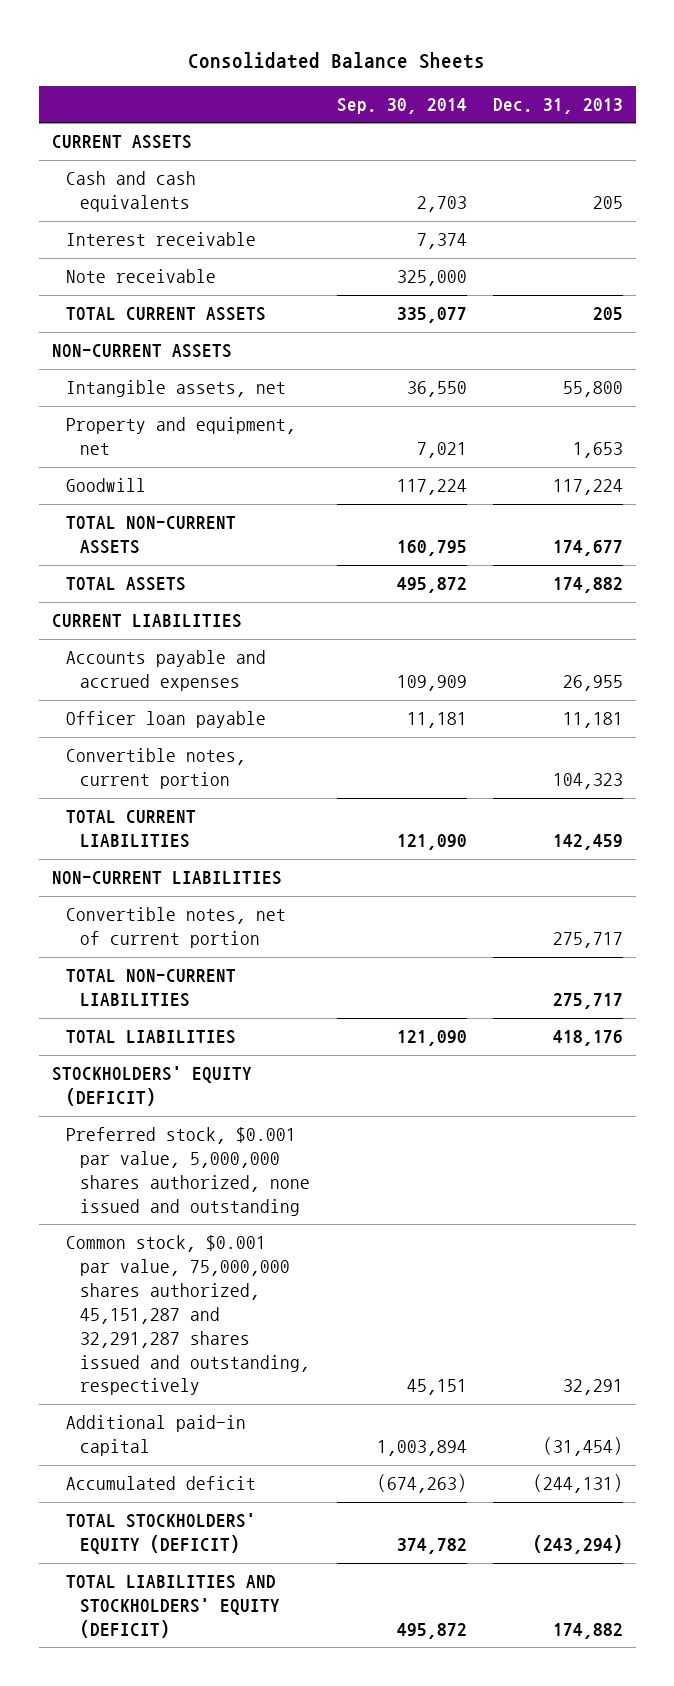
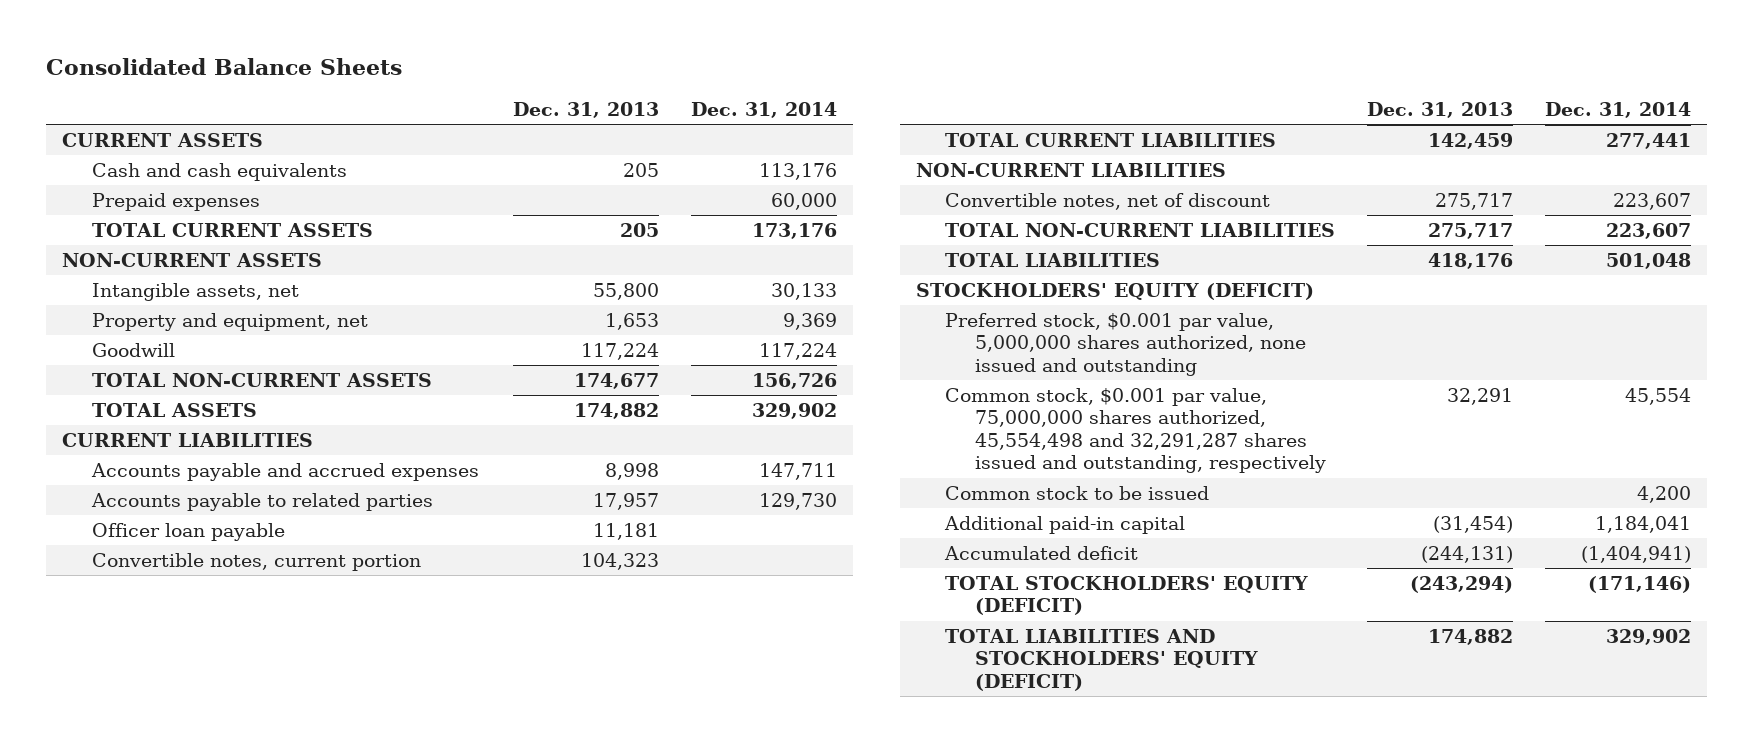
[336,97,467,114] Sep. 30, 2014 -> none
none -> [691,101,838,118] Dec. 31, 2014
[66,232,257,247] Interest receivable -> none
[66,269,217,284] Note receivable -> none
none -> [91,192,260,211] Prepaid expenses
[562,675,623,692] 26,955 -> [605,462,660,480] 8,998
none -> [90,492,433,511] Accounts payable to related parties
[66,907,287,949] Convertible notes, net of current portion -> [945,192,1271,210] Convertible notes, net of discount
[66,1235,311,1396] Common stock, $0.001 par value, 75,000,000 shares authorized, 45,151,287 and 32,291,287 shares issued and outstanding, respectively -> [945,387,1326,474] Common stock, $0.001 par value, 75,000,000 shares authorized, 45,554,498 and 32,291,287 shares issued and outstanding, respectively
none -> [945,485,1210,500] Common stock to be issued

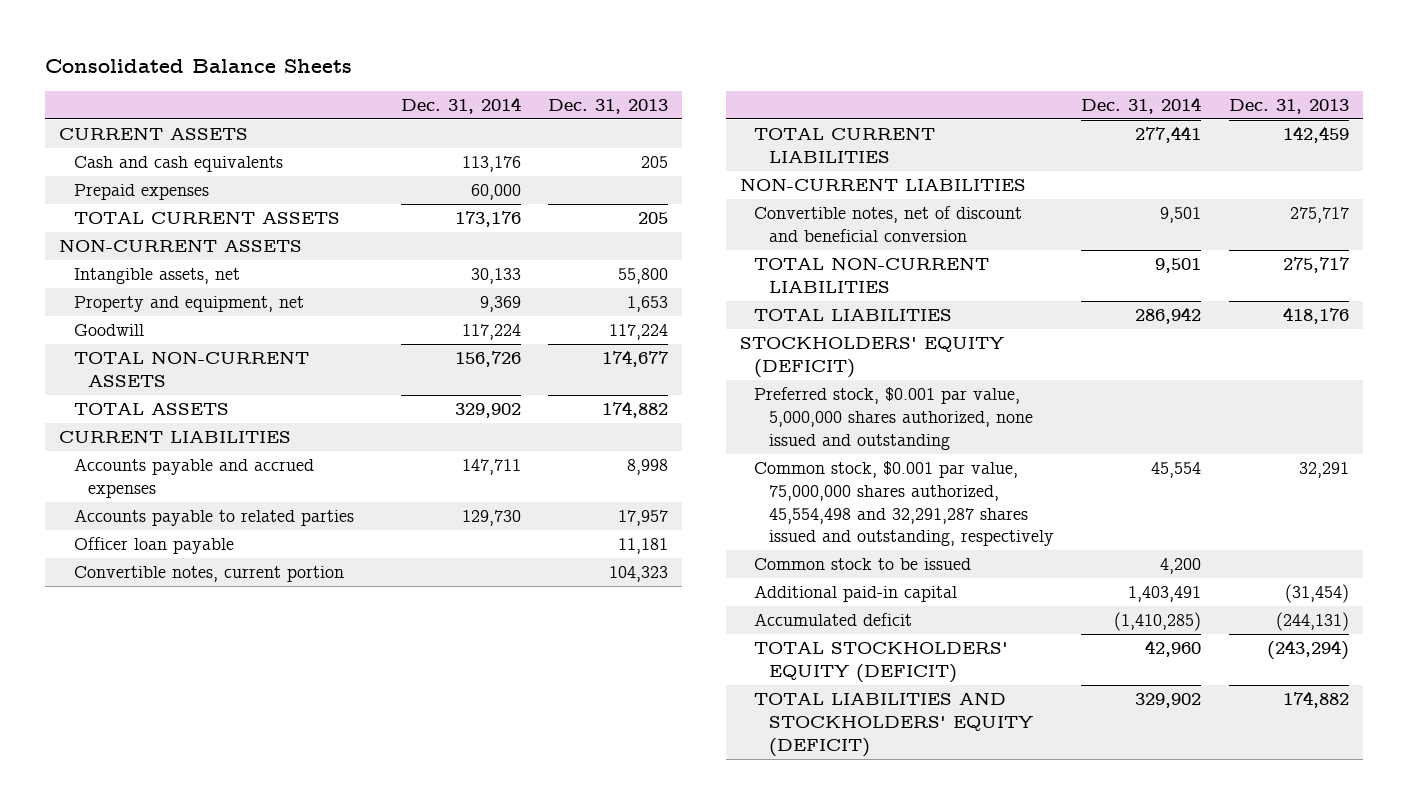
[945,192,1271,210] Convertible notes, net of discount -> [754,206,1023,242] Convertible notes, net of discount and beneficial conversion
[1613,192,1692,210] 223,607 -> [1160,207,1202,224] 9,501
[1606,222,1692,239] 223,607 -> [1155,258,1202,274] 9,501
[1606,252,1692,269] 501,048 -> [1135,307,1202,325] 286,942
[1595,515,1692,533] 1,184,041 -> [1128,586,1202,603] 1,403,491
[1581,545,1692,563] (1,404,941) -> [1114,612,1202,632] (1,410,285)
[1588,575,1692,593] (171,146) -> [1145,640,1202,658] 42,960

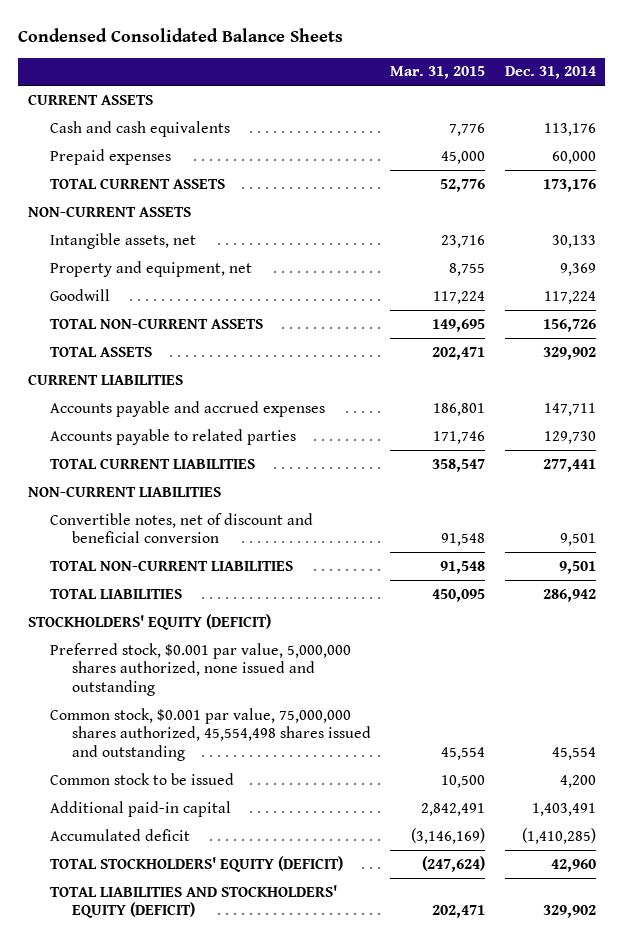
[45,58,353,73] Consolidated Balance Sheets -> [18,28,344,43] Condensed Consolidated Balance Sheets
[548,98,669,114] Dec. 31, 2013 -> none
none -> [390,66,486,80] Mar. 31, 2015
[73,537,234,555] Officer loan payable -> none
[73,566,344,583] Convertible notes, current portion -> none
[754,461,1054,547] Common stock, $0.001 par value, 75,000,000 shares authorized, 45,554,498 and 32,291,287 shares issued and outstanding, respectively -> [49,707,371,761] Common stock, $0.001 par value, 75,000,000 shares authorized, 45,554,498 shares issued and outstanding

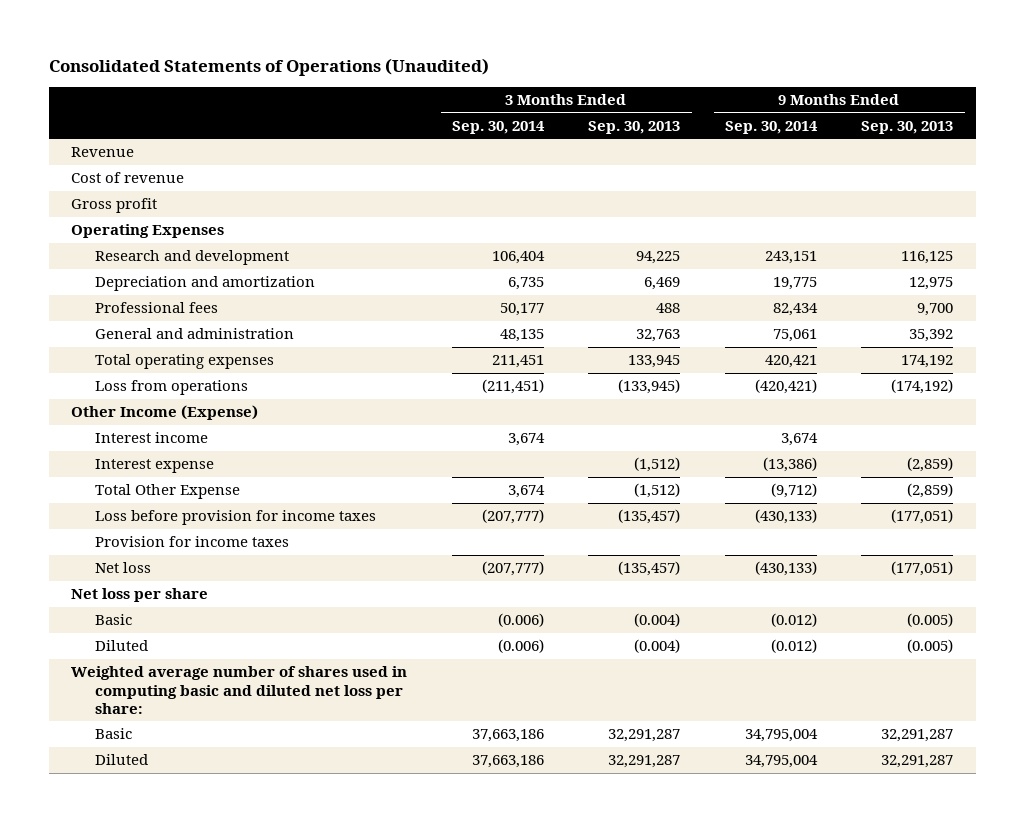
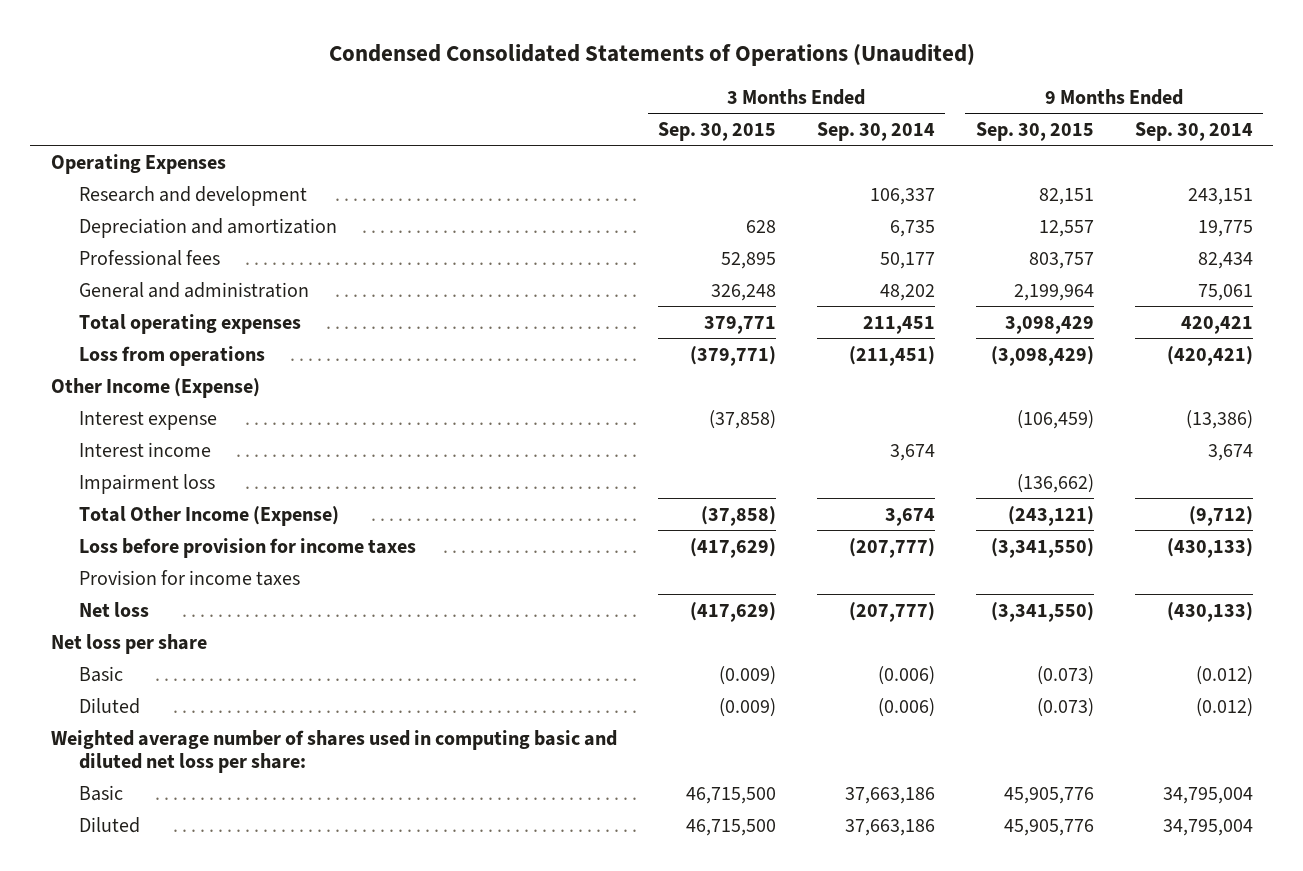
[49,58,490,77] Consolidated Statements of Operations (Unaudited) -> [328,44,975,67] Condensed Consolidated Statements of Operations (Unaudited)
[588,120,681,134] Sep. 30, 2013 -> none
[861,120,954,134] Sep. 30, 2013 -> none
none -> [657,121,776,141] Sep. 30, 2015
none -> [975,121,1094,141] Sep. 30, 2015
[71,147,135,158] Revenue -> none
[71,172,185,184] Cost of revenue -> none
[71,198,158,214] Gross profit -> none
[491,251,545,265] 106,404 -> [869,187,935,205] 106,337
[499,329,544,343] 48,135 -> [879,283,935,301] 48,202
[94,432,208,444] Interest income -> [79,441,212,457] Interest income
none -> [79,473,216,494] Impairment loss
[94,484,240,500] Total Other Expense -> [79,505,340,526] Total Other Income (Expense)

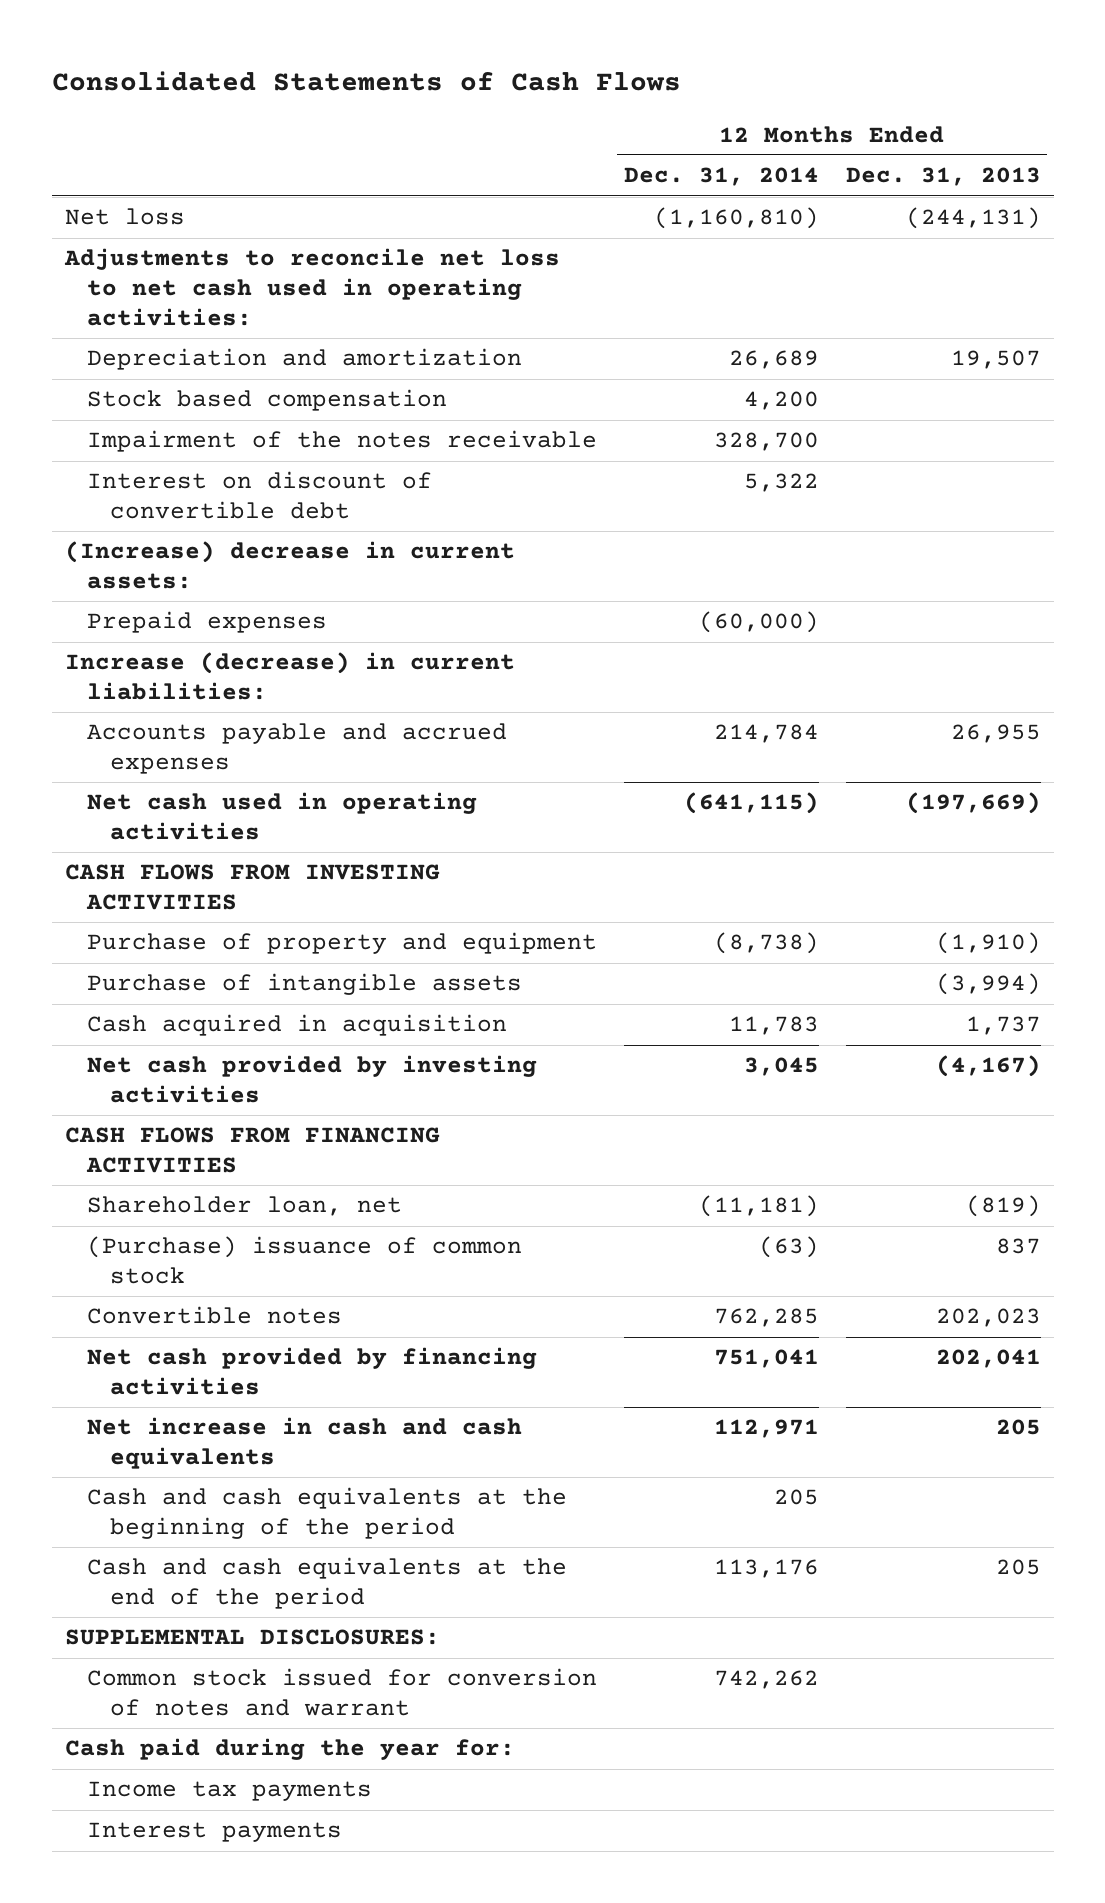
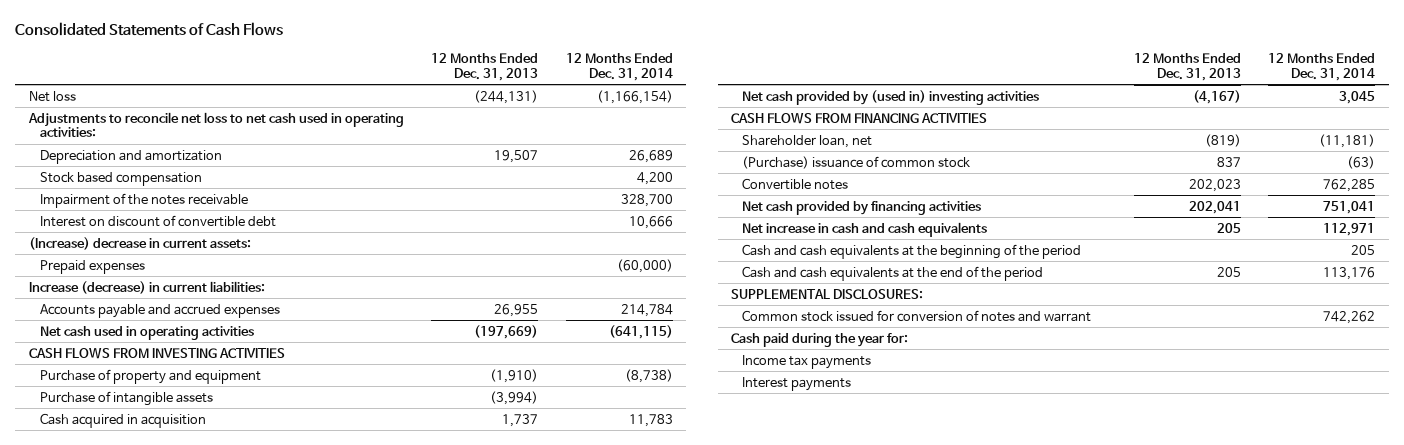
[653,207,819,230] (1,160,810) -> [596,89,673,104] (1,166,154)
[743,473,819,493] 5,322 -> [628,215,673,229] 10,666
[87,1055,538,1104] Net cash provided by investing activities -> [742,89,1040,105] Net cash provided by (used in) investing activities

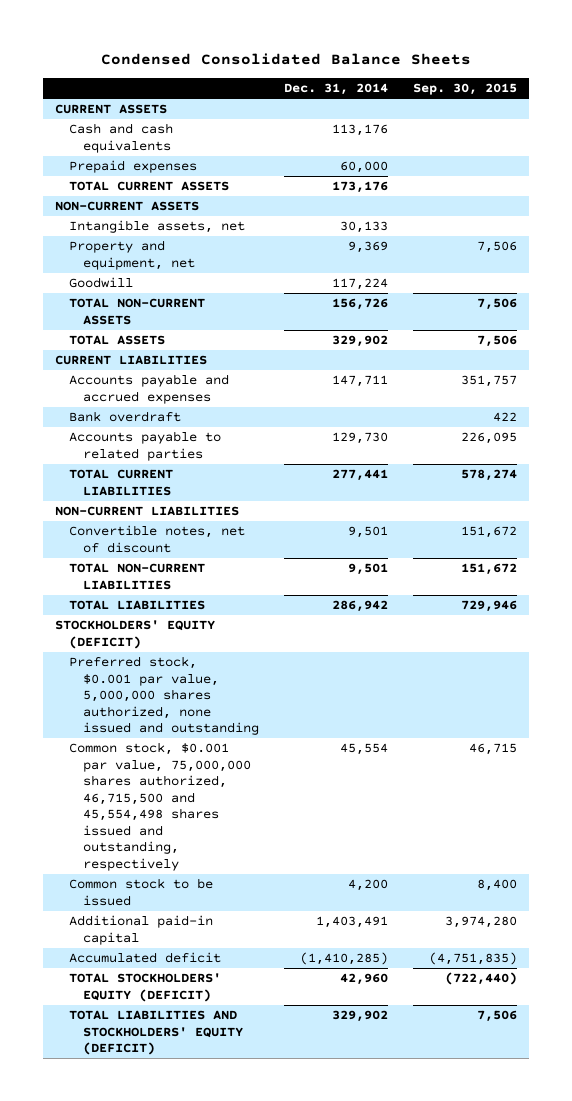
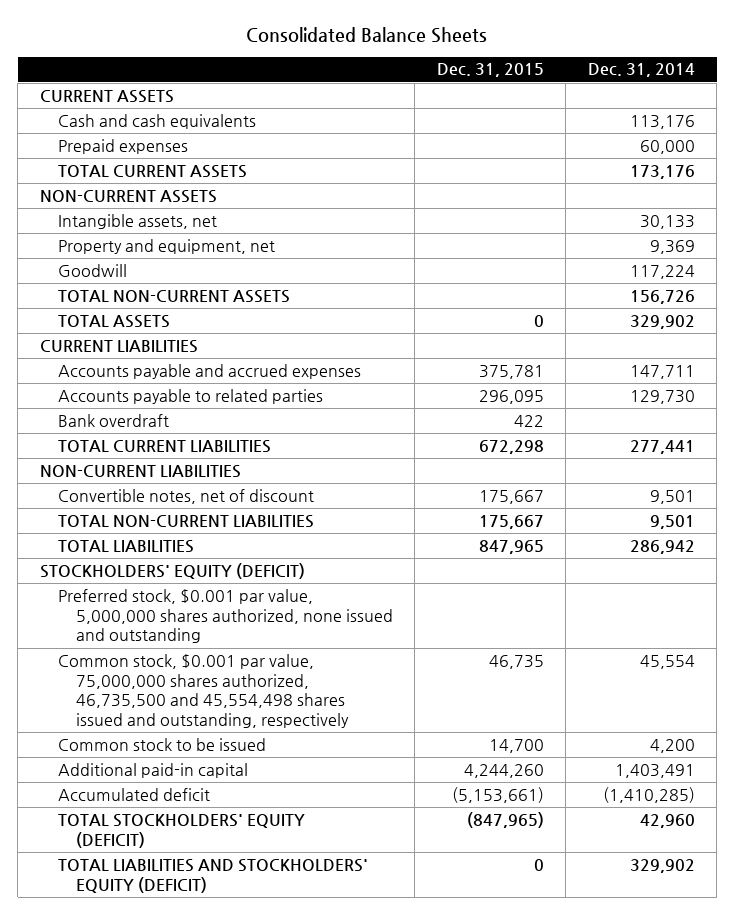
[100,53,471,66] Condensed Consolidated Balance Sheets -> [246,27,488,44] Consolidated Balance Sheets
[412,83,517,96] Sep. 30, 2015 -> none
none -> [436,63,544,78] Dec. 31, 2015
[69,411,182,423] Bank overdraft -> [57,413,169,427] Bank overdraft
[69,742,252,871] Common stock, $0.001 par value, 75,000,000 shares authorized, 46,715,500 and 45,554,498 shares issued and outstanding, respectively -> [57,653,349,729] Common stock, $0.001 par value, 75,000,000 shares authorized, 46,735,500 and 45,554,498 shares issued and outstanding, respectively

